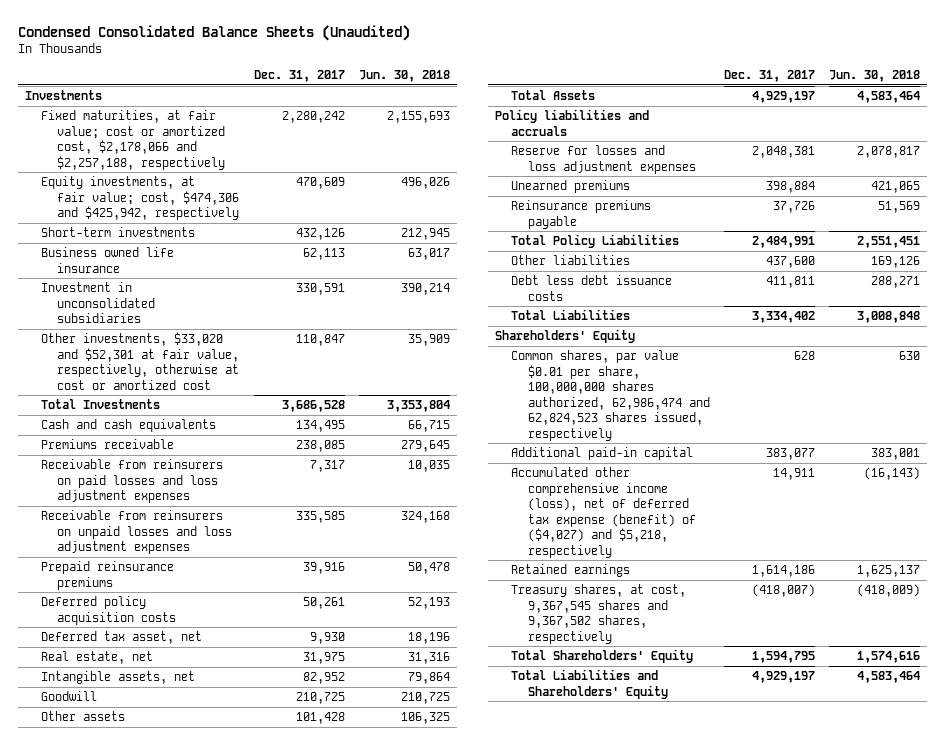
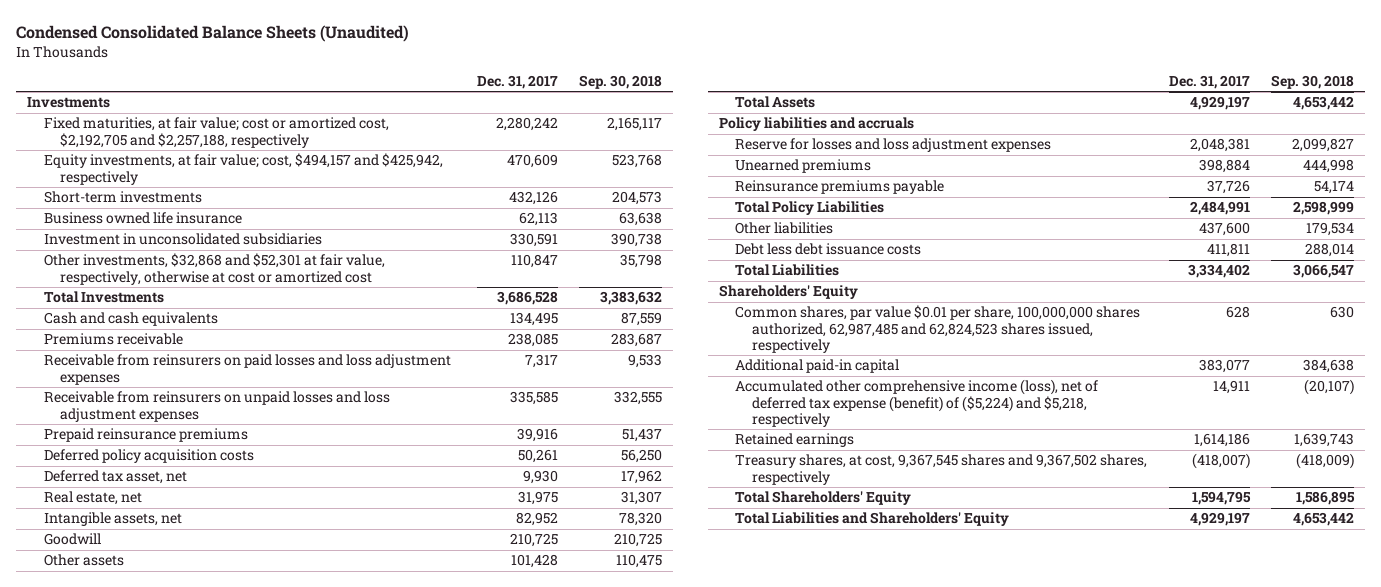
[359,70,451,83] Jun. 30, 2018 -> none
none -> [579,75,663,90] Sep. 30, 2018
[41,110,226,170] Fixed maturities, at fair value; cost or amortized cost, $2,178,066 and $2,257,188, respectively -> [43,117,389,148] Fixed maturities, at fair value; cost or amortized cost, $2,192,705 and $2,257,188, respectively
[41,176,240,221] Equity investments, at fair value; cost, $474,306 and $425,942, respectively -> [43,153,443,185] Equity investments, at fair value; cost, $494,157 and $425,942, respectively
[41,332,240,390] Other investments, $33,020 and $52,301 at fair value, respectively, otherwise at cost or amortized cost -> [43,253,385,285] Other investments, $32,868 and $52,301 at fair value, respectively, otherwise at cost or amortized cost
[511,350,710,441] Common shares, par value $0.01 per share, 100,000,000 shares authorized, 62,986,474 and 62,824,523 shares issued, respectively -> [735,305,1141,353] Common shares, par value $0.01 per share, 100,000,000 shares authorized, 62,987,485 and 62,824,523 shares issued, respectively
[511,467,696,558] Accumulated other comprehensive income (loss), net of deferred tax expense (benefit) of ($4,027) and $5,218, respectively -> [735,379,1099,427] Accumulated other comprehensive income (loss), net of deferred tax expense (benefit) of ($5,224) and $5,218, respectively

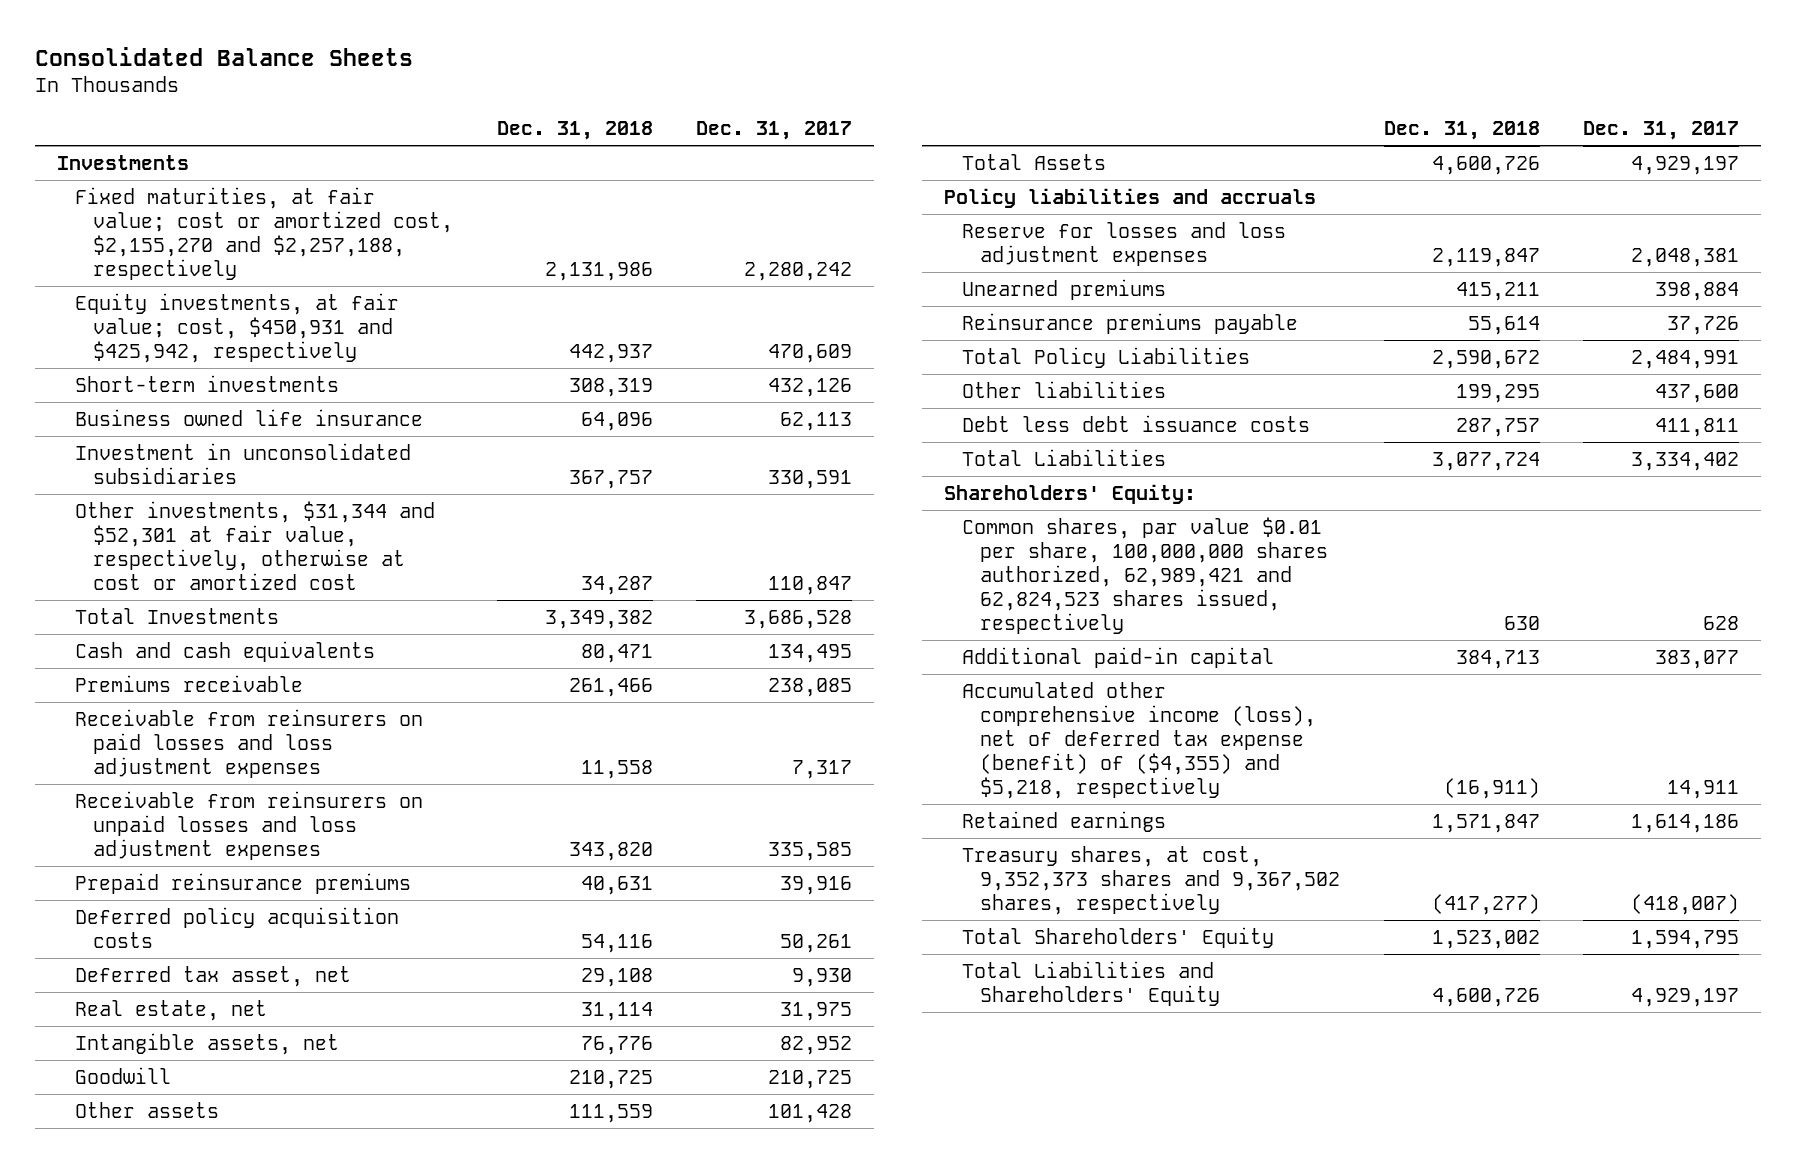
[16,24,410,42] Condensed Consolidated Balance Sheets (Unaudited) -> [35,46,414,66] Consolidated Balance Sheets
[579,75,663,90] Sep. 30, 2018 -> none
none -> [496,121,653,141] Dec. 31, 2018
[43,117,389,148] Fixed maturities, at fair value; cost or amortized cost, $2,192,705 and $2,257,188, respectively -> [75,186,454,280] Fixed maturities, at fair value; cost or amortized cost, $2,155,270 and $2,257,188, respectively
[43,153,443,185] Equity investments, at fair value; cost, $494,157 and $425,942, respectively -> [75,292,400,363] Equity investments, at fair value; cost, $450,931 and $425,942, respectively
[43,253,385,285] Other investments, $32,868 and $52,301 at fair value, respectively, otherwise at cost or amortized cost -> [75,500,436,590] Other investments, $31,344 and $52,301 at fair value, respectively, otherwise at cost or amortized cost
[718,285,858,300] Shareholders' Equity -> [944,483,1197,504] Shareholders' Equity:
[735,305,1141,353] Common shares, par value $0.01 per share, 100,000,000 shares authorized, 62,987,485 and 62,824,523 shares issued, respectively -> [962,516,1329,634] Common shares, par value $0.01 per share, 100,000,000 shares authorized, 62,989,421 and 62,824,523 shares issued, respectively
[735,379,1099,427] Accumulated other comprehensive income (loss), net of deferred tax expense (benefit) of ($5,224) and $5,218, respectively -> [962,681,1317,799] Accumulated other comprehensive income (loss), net of deferred tax expense (benefit) of ($4,355) and $5,218, respectively
[735,454,1148,485] Treasury shares, at cost, 9,367,545 shares and 9,367,502 shares, respectively -> [962,845,1341,915] Treasury shares, at cost, 9,352,373 shares and 9,367,502 shares, respectively

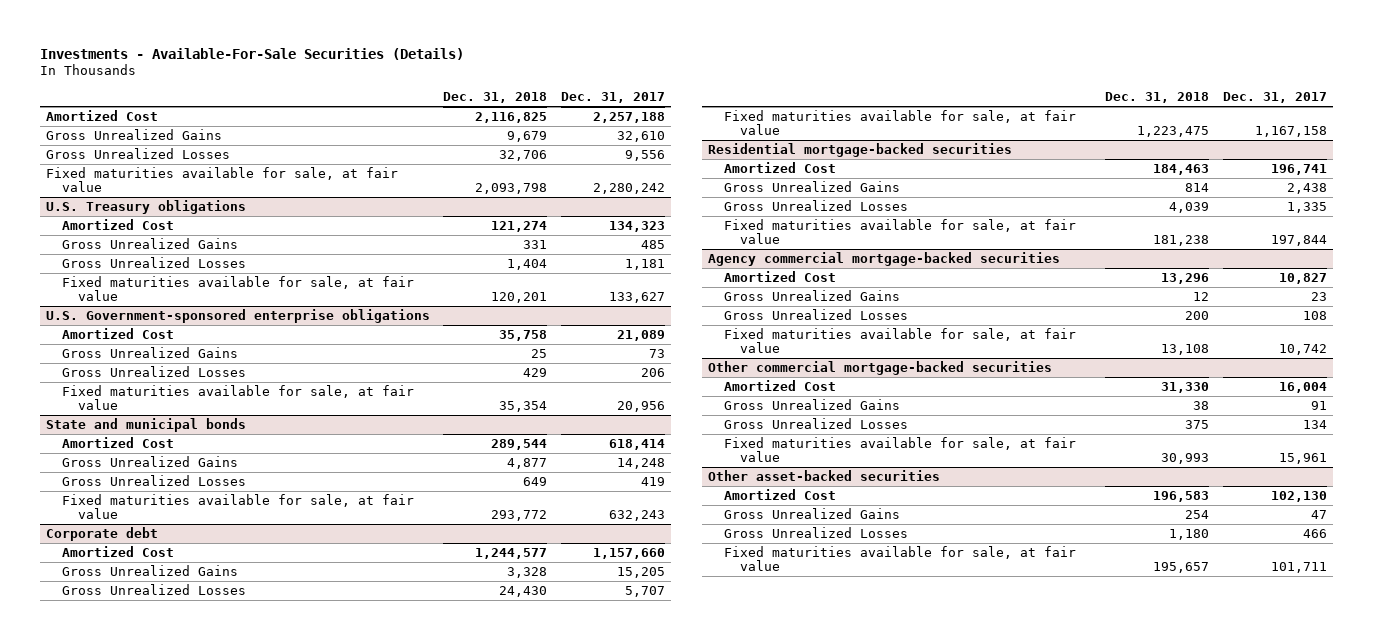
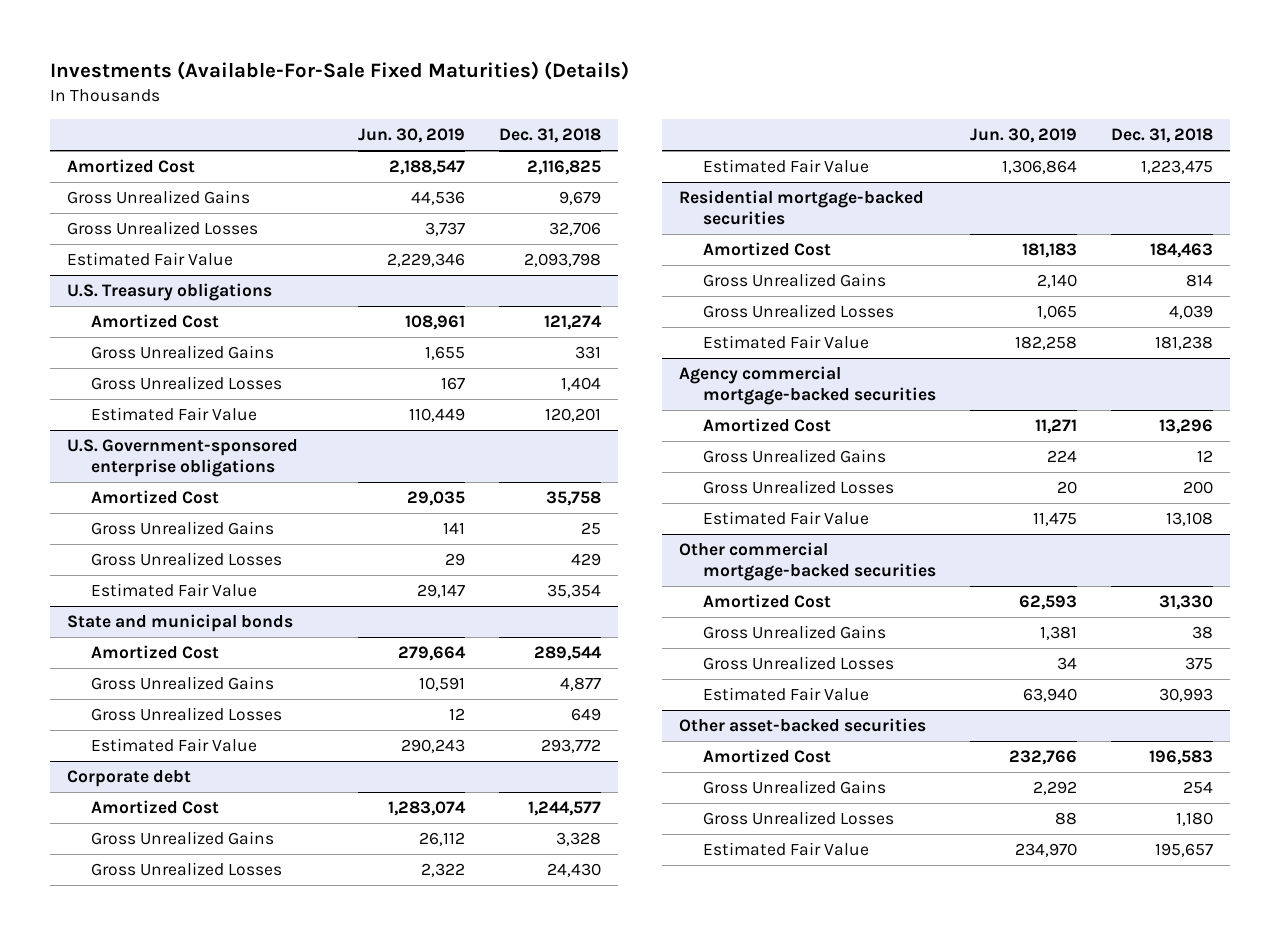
[39,47,464,60] Investments - Available-For-Sale Securities (Details) -> [49,61,629,81] Investments (Available-For-Sale Fixed Maturities) (Details)
[560,92,665,104] Dec. 31, 2017 -> none
none -> [357,127,465,143] Jun. 30, 2019
[46,166,399,193] Fixed maturities available for sale, at fair value -> [66,252,233,267] Estimated Fair Value
[61,275,414,302] Fixed maturities available for sale, at fair value -> [90,407,257,422] Estimated Fair Value
[61,384,414,411] Fixed maturities available for sale, at fair value -> [90,583,257,598] Estimated Fair Value
[61,493,414,520] Fixed maturities available for sale, at fair value -> [90,738,257,753] Estimated Fair Value
[723,109,1076,136] Fixed maturities available for sale, at fair value -> [702,159,869,174] Estimated Fair Value
[723,218,1076,245] Fixed maturities available for sale, at fair value -> [702,335,869,350] Estimated Fair Value
[723,327,1076,354] Fixed maturities available for sale, at fair value -> [702,511,869,526] Estimated Fair Value
[723,436,1076,463] Fixed maturities available for sale, at fair value -> [702,687,869,702] Estimated Fair Value
[723,545,1076,572] Fixed maturities available for sale, at fair value -> [702,842,869,857] Estimated Fair Value

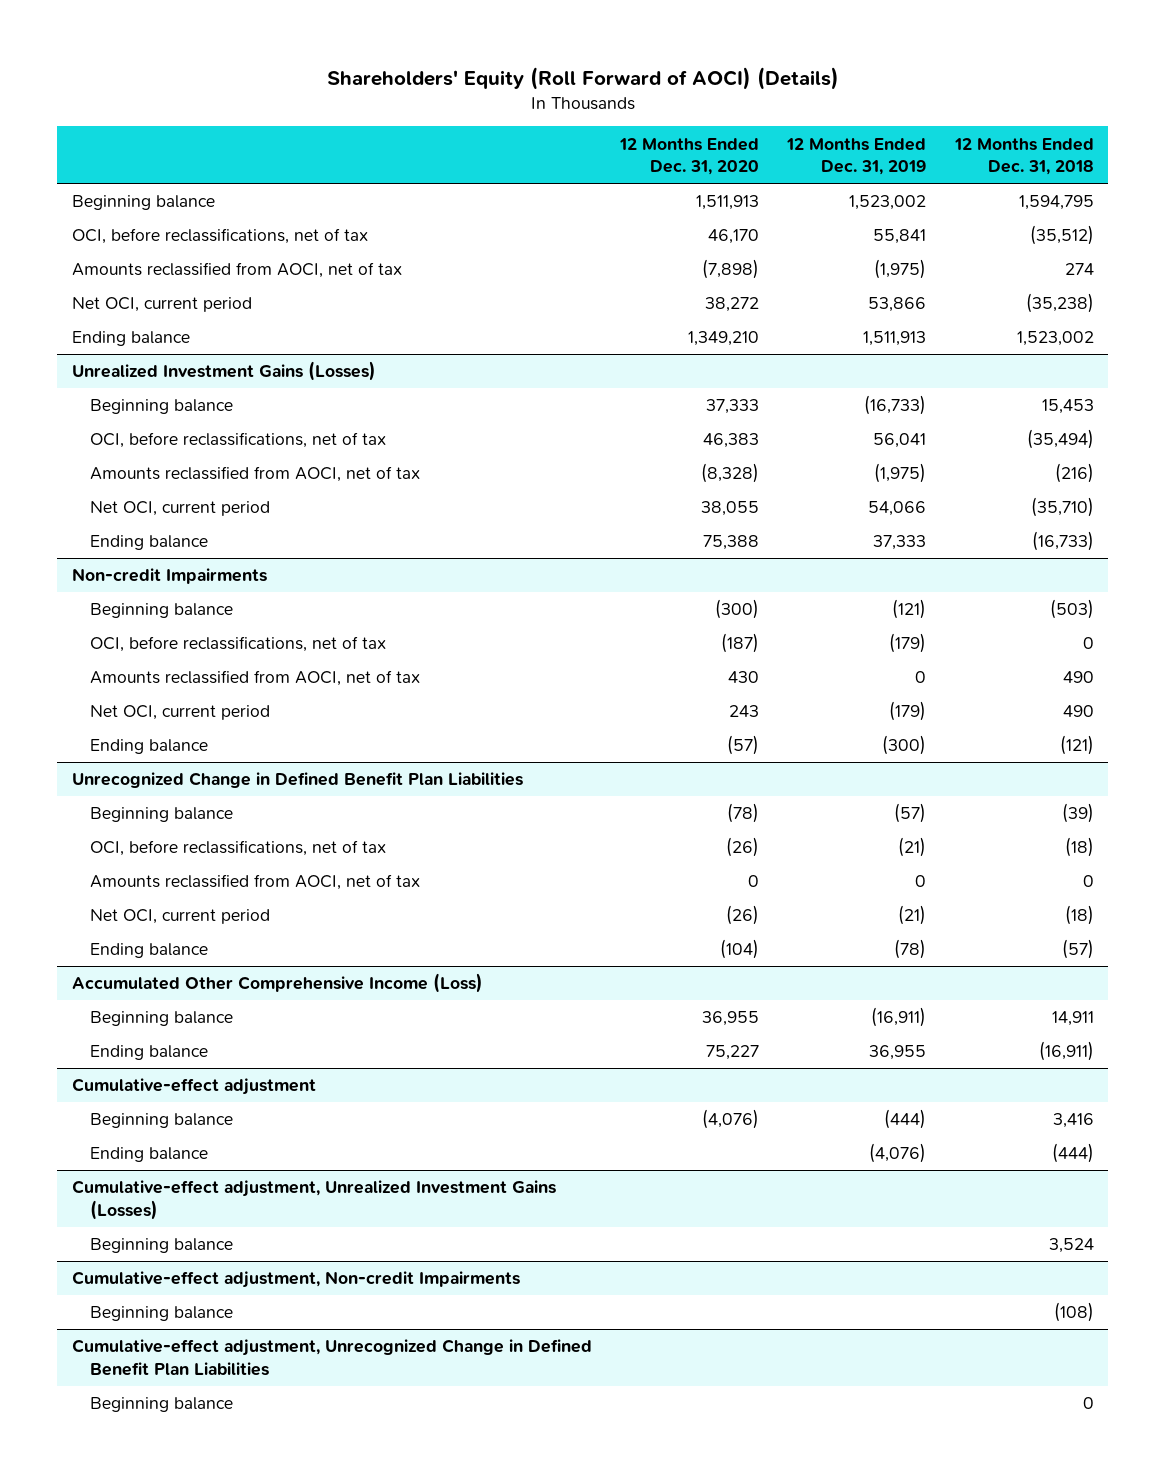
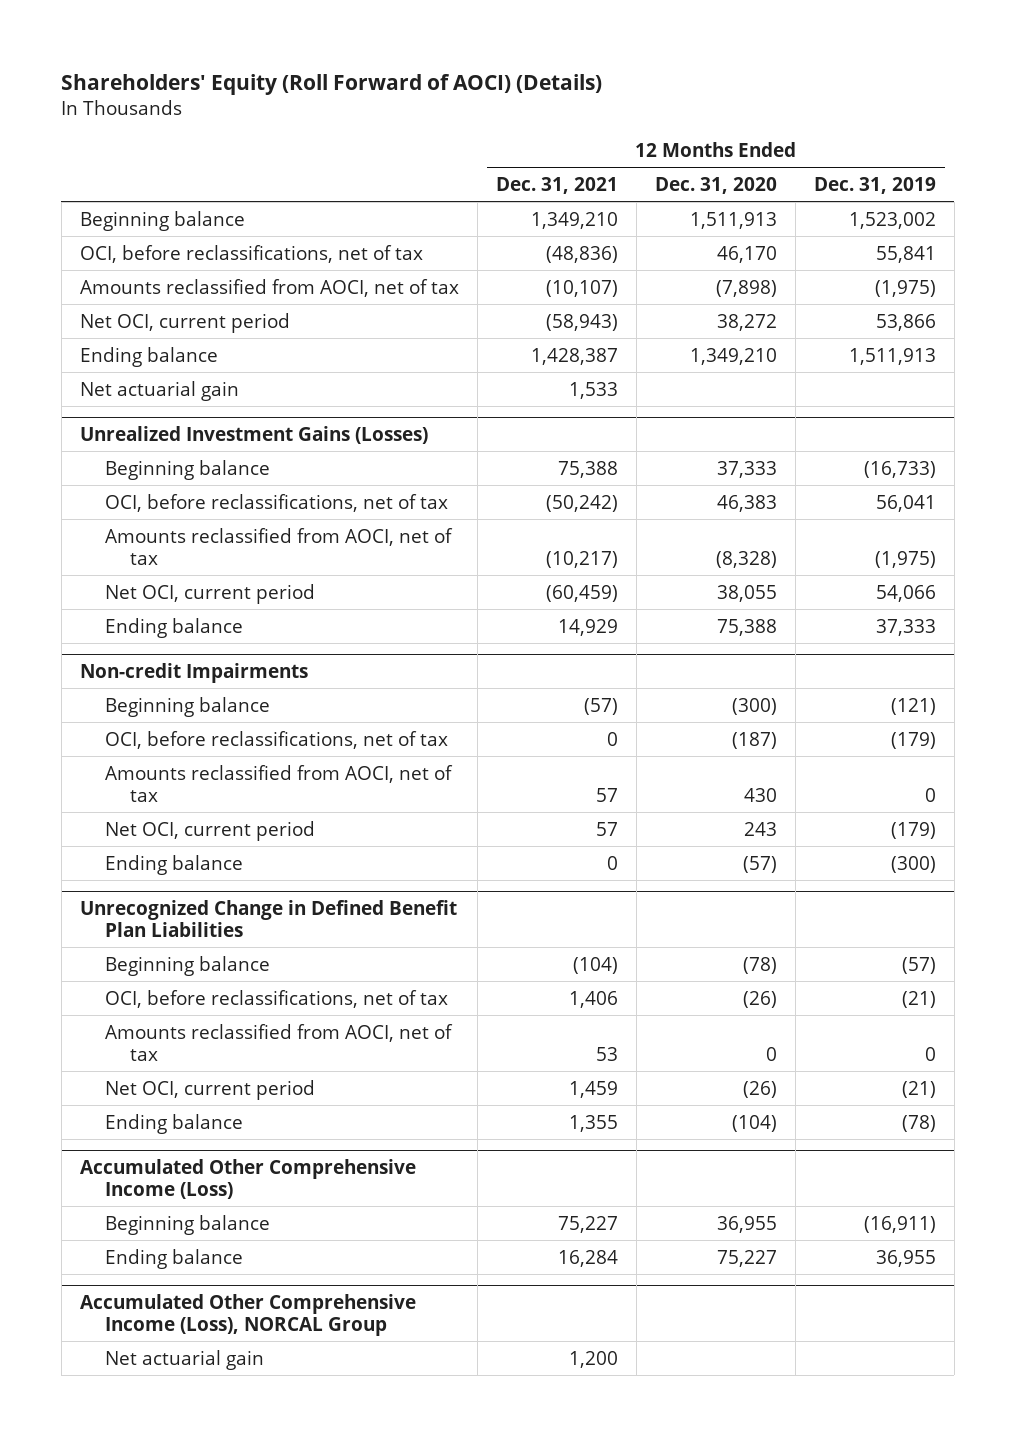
[953,137,1094,175] 12 Months Ended Dec. 31, 2018 -> none
none -> [495,176,618,194] Dec. 31, 2021
none -> [79,380,239,401] Net actuarial gain
[71,1078,316,1096] Cumulative-effect adjustment -> none
[89,1113,233,1129] Beginning balance -> none
[89,1147,208,1163] Ending balance -> none
[71,1180,556,1220] Cumulative-effect adjustment, Unrealized Investment Gains (Losses) -> none
[89,1238,233,1254] Beginning balance -> none
[71,1271,520,1289] Cumulative-effect adjustment, Non-credit Impairments -> none
[89,1306,233,1322] Beginning balance -> none
[71,1339,592,1376] Cumulative-effect adjustment, Unrecognized Change in Defined Benefit Plan Liabilities -> none
[89,1397,233,1413] Beginning balance -> none
none -> [79,1293,416,1336] Accumulated Other Comprehensive Income (Loss), NORCAL Group
none -> [105,1349,265,1370] Net actuarial gain

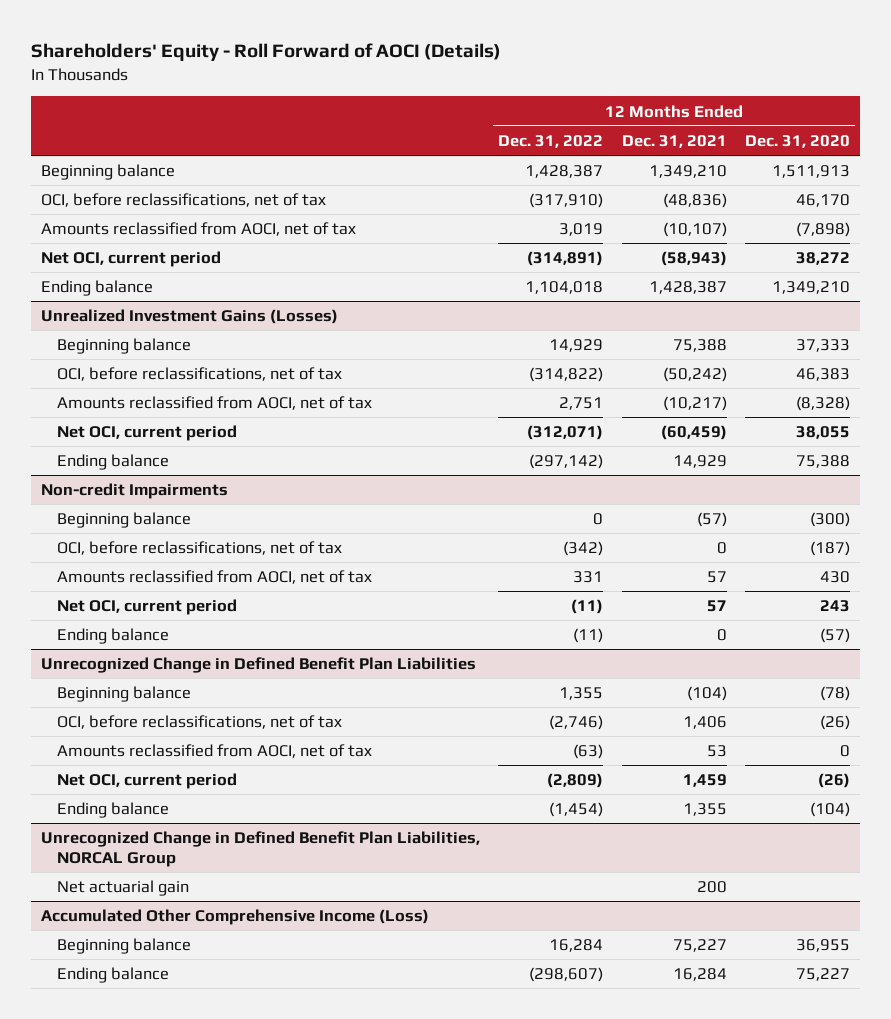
[61,74,603,96] Shareholders' Equity (Roll Forward of AOCI) (Details) -> [31,43,502,62] Shareholders' Equity - Roll Forward of AOCI (Details)
[813,176,936,194] Dec. 31, 2019 -> none
none -> [498,134,604,148] Dec. 31, 2022
[79,380,239,401] Net actuarial gain -> none
none -> [40,831,480,867] Unrecognized Change in Defined Benefit Plan Liabilities, NORCAL Group
none -> [57,880,190,897] Net actuarial gain
[79,1293,416,1336] Accumulated Other Comprehensive Income (Loss), NORCAL Group -> none
[105,1349,265,1370] Net actuarial gain -> none

